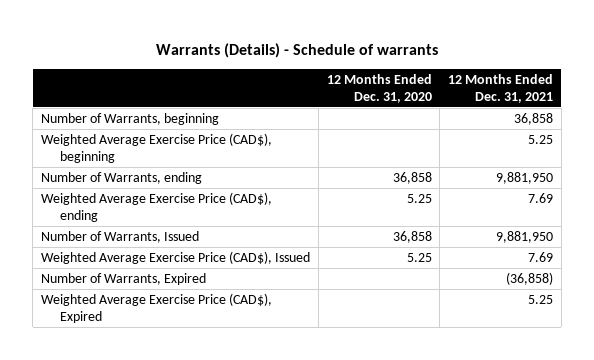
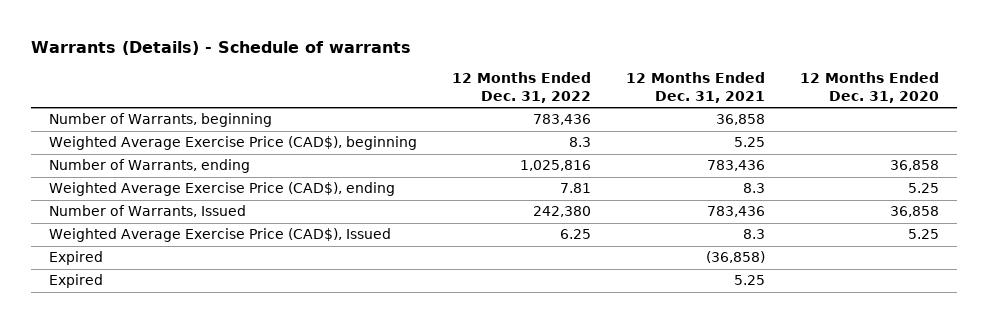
none -> [452,72,592,103] 12 Months Ended Dec. 31, 2022
[496,172,554,185] 9,881,950 -> [707,160,766,172] 783,436
[528,193,554,204] 7.69 -> [743,183,766,194] 8.3
[496,231,554,244] 9,881,950 -> [707,206,766,218] 783,436
[528,252,554,263] 7.69 -> [743,229,766,240] 8.3
[41,273,207,286] Number of Warrants, Expired -> [48,251,103,266] Expired
[41,293,273,323] Weighted Average Exercise Price (CAD$), Expired -> [48,274,103,289] Expired

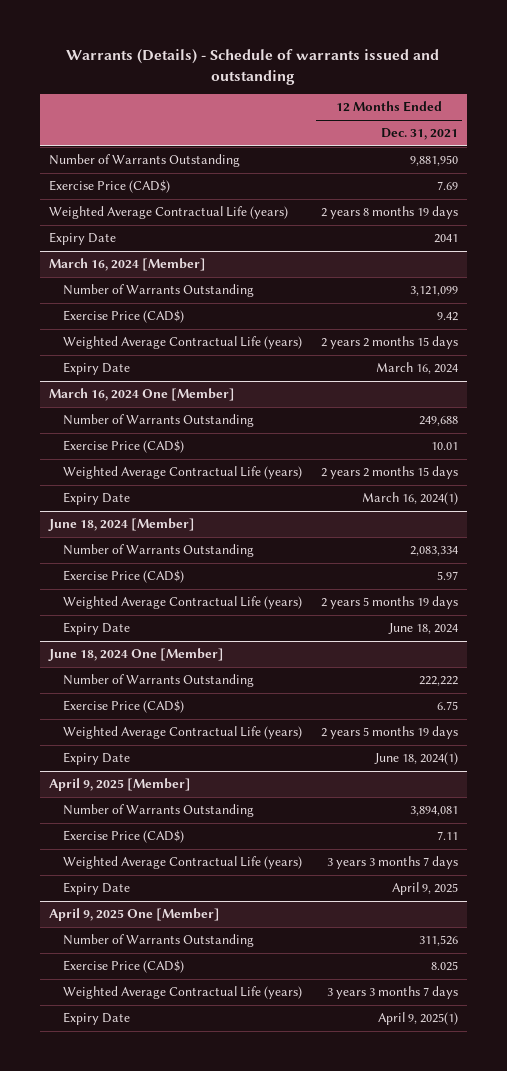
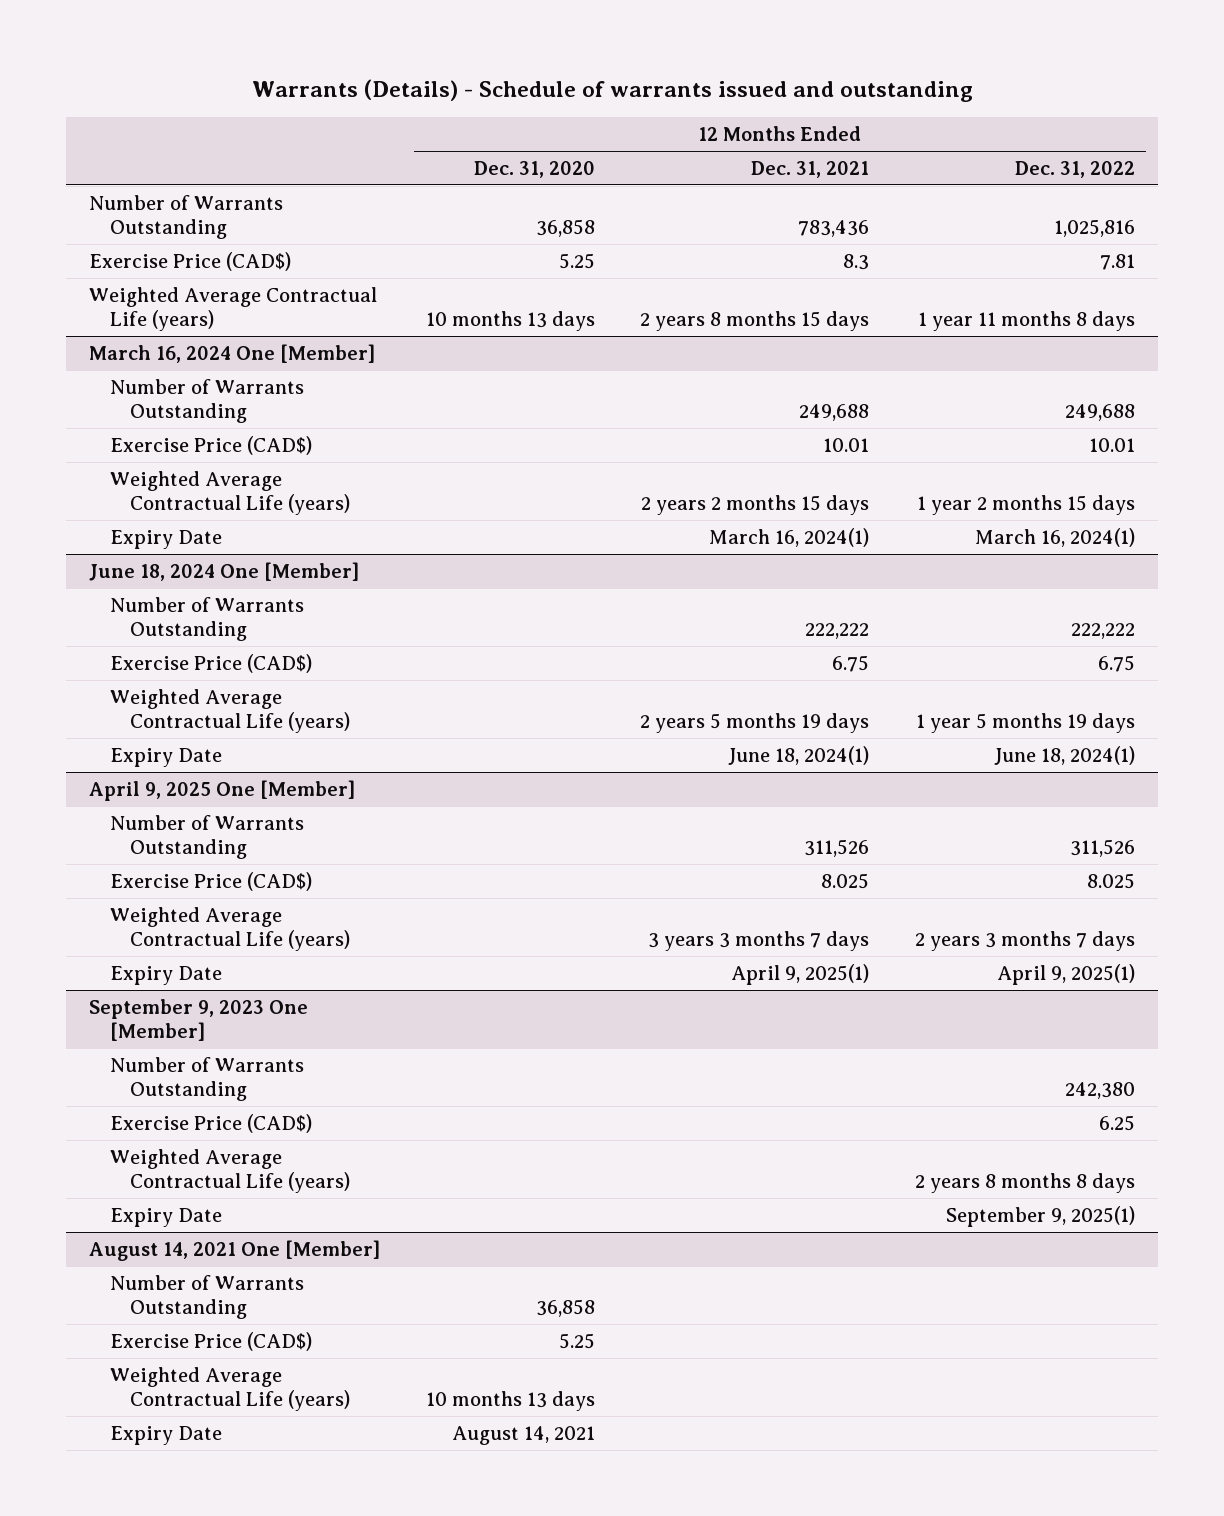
none -> [473,160,595,178] Dec. 31, 2020
none -> [1015,160,1136,178] Dec. 31, 2022
[48,232,116,246] Expiry Date -> none
[48,258,206,272] March 16, 2024 [Member] -> none
[62,284,254,298] Number of Warrants Outstanding -> none
[62,310,184,324] Exercise Price (CAD$) -> none
[62,336,302,350] Weighted Average Contractual Life (years) -> none
[62,362,130,376] Expiry Date -> none
[409,155,458,167] 9,881,950 -> [798,219,870,237] 783,436
[436,181,458,191] 7.69 -> [843,253,870,270] 8.3
[320,206,458,220] 2 years 8 months 19 days -> [640,310,870,331] 2 years 8 months 15 days
[47,518,195,532] June 18, 2024 [Member] -> none
[62,544,254,558] Number of Warrants Outstanding -> none
[62,570,184,584] Exercise Price (CAD$) -> none
[62,596,302,610] Weighted Average Contractual Life (years) -> none
[62,622,130,636] Expiry Date -> none
[48,778,191,792] April 9, 2025 [Member] -> none
[62,804,254,818] Number of Warrants Outstanding -> none
[62,830,184,844] Exercise Price (CAD$) -> none
[62,856,302,870] Weighted Average Contractual Life (years) -> none
[62,882,130,896] Expiry Date -> none
none -> [89,998,309,1041] September 9, 2023 One [Member]
none -> [109,1056,304,1101] Number of Warrants Outstanding
none -> [109,1113,312,1133] Exercise Price (CAD$)
none -> [109,1148,351,1193] Weighted Average Contractual Life (years)
none -> [109,1207,222,1227] Expiry Date
none -> [89,1239,381,1261] August 14, 2021 One [Member]
none -> [109,1274,304,1319] Number of Warrants Outstanding
none -> [109,1331,312,1351] Exercise Price (CAD$)
none -> [109,1366,351,1411] Weighted Average Contractual Life (years)
none -> [109,1425,222,1445] Expiry Date

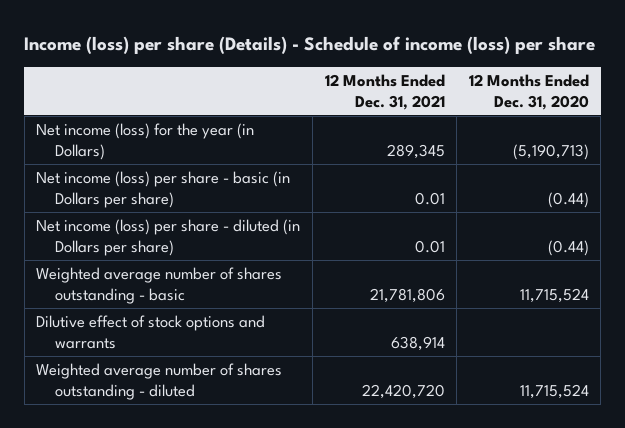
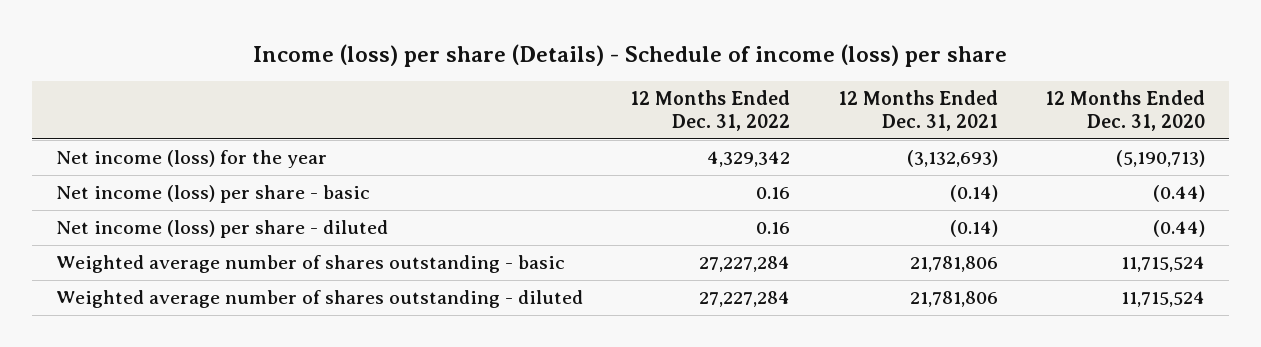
none -> [630,90,791,131] 12 Months Ended Dec. 31, 2022
[36,123,255,160] Net income (loss) for the year (in Dollars) -> [55,150,327,169] Net income (loss) for the year
[386,143,445,159] 289,345 -> [906,150,998,168] (3,132,693)
[36,171,291,208] Net income (loss) per share - basic (in Dollars per share) -> [55,185,370,204] Net income (loss) per share - basic
[414,191,445,205] 0.01 -> [949,185,998,203] (0.14)
[36,219,301,256] Net income (loss) per share - diluted (in Dollars per share) -> [55,220,388,239] Net income (loss) per share - diluted
[414,239,445,253] 0.01 -> [949,220,998,238] (0.14)
[36,315,266,349] Dilutive effect of stock options and warrants -> none
[361,383,445,399] 22,420,720 -> [909,291,998,308] 21,781,806

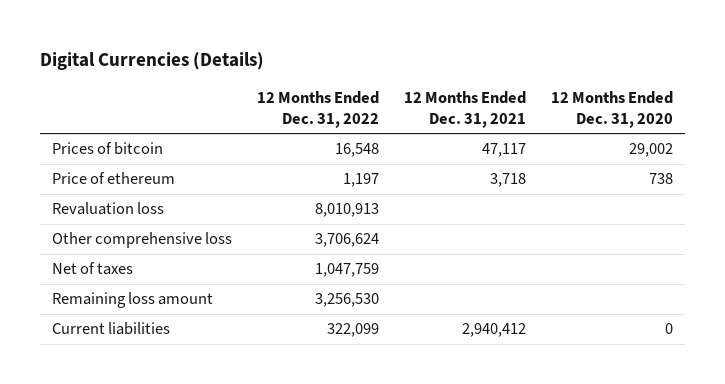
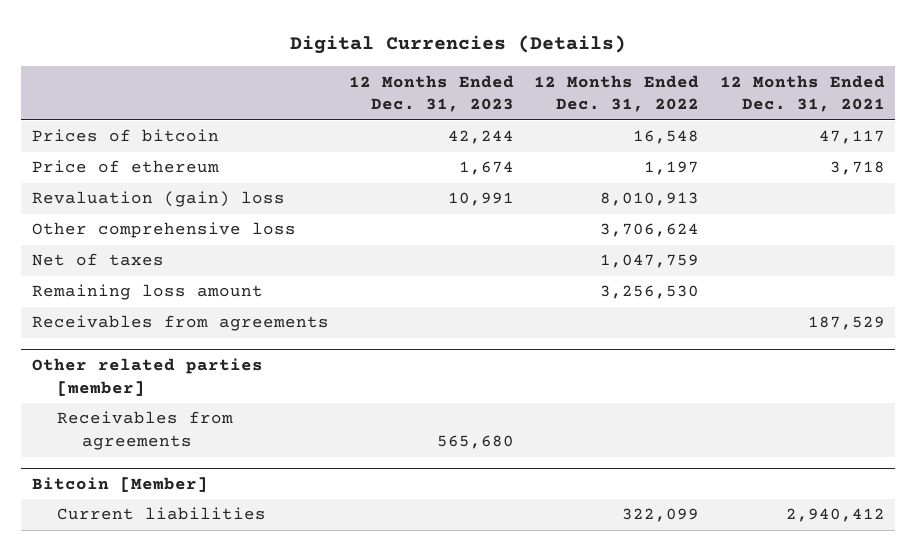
[550,90,673,129] 12 Months Ended Dec. 31, 2020 -> none
none -> [349,74,515,113] 12 Months Ended Dec. 31, 2023
[52,202,165,216] Revaluation loss -> [31,191,285,208] Revaluation (gain) loss
none -> [31,315,329,332] Receivables from agreements
none -> [31,357,263,396] Other related parties [member]
none -> [56,411,233,451] Receivables from agreements
none -> [31,476,208,492] Bitcoin [Member]

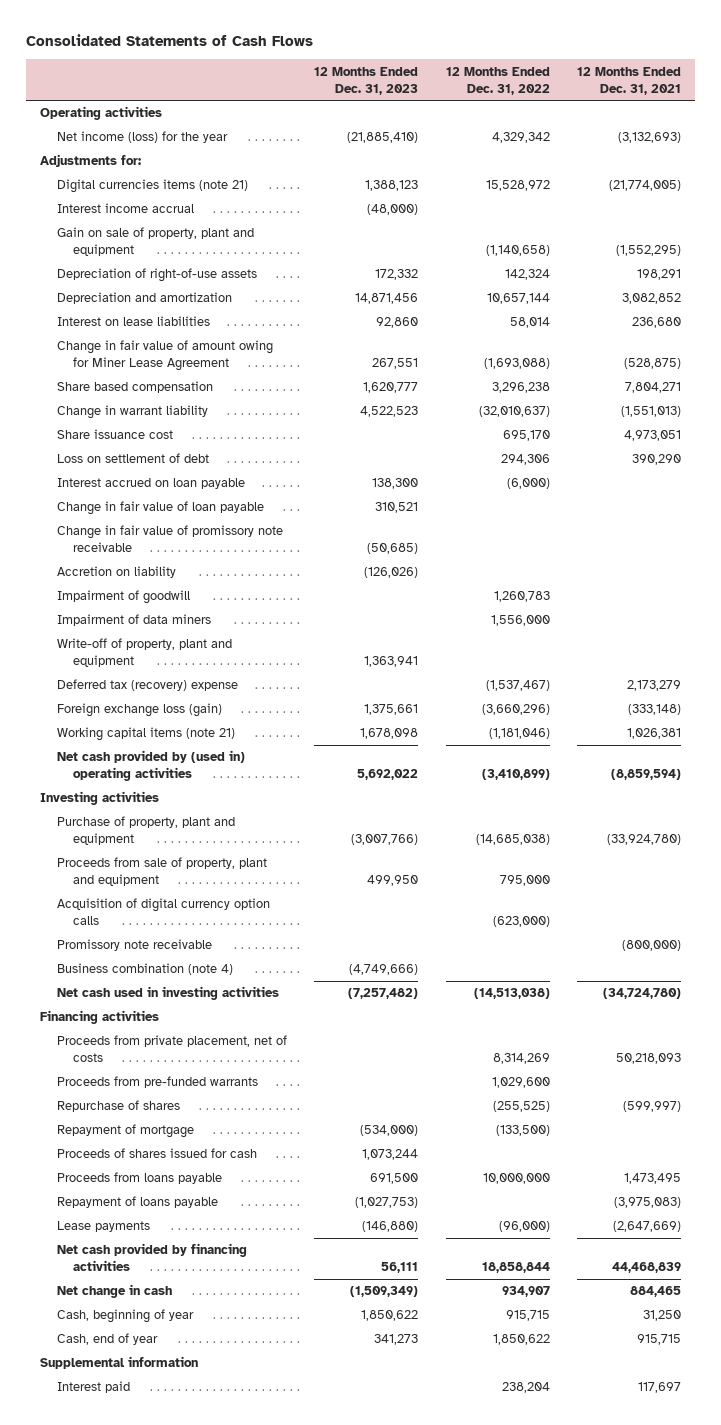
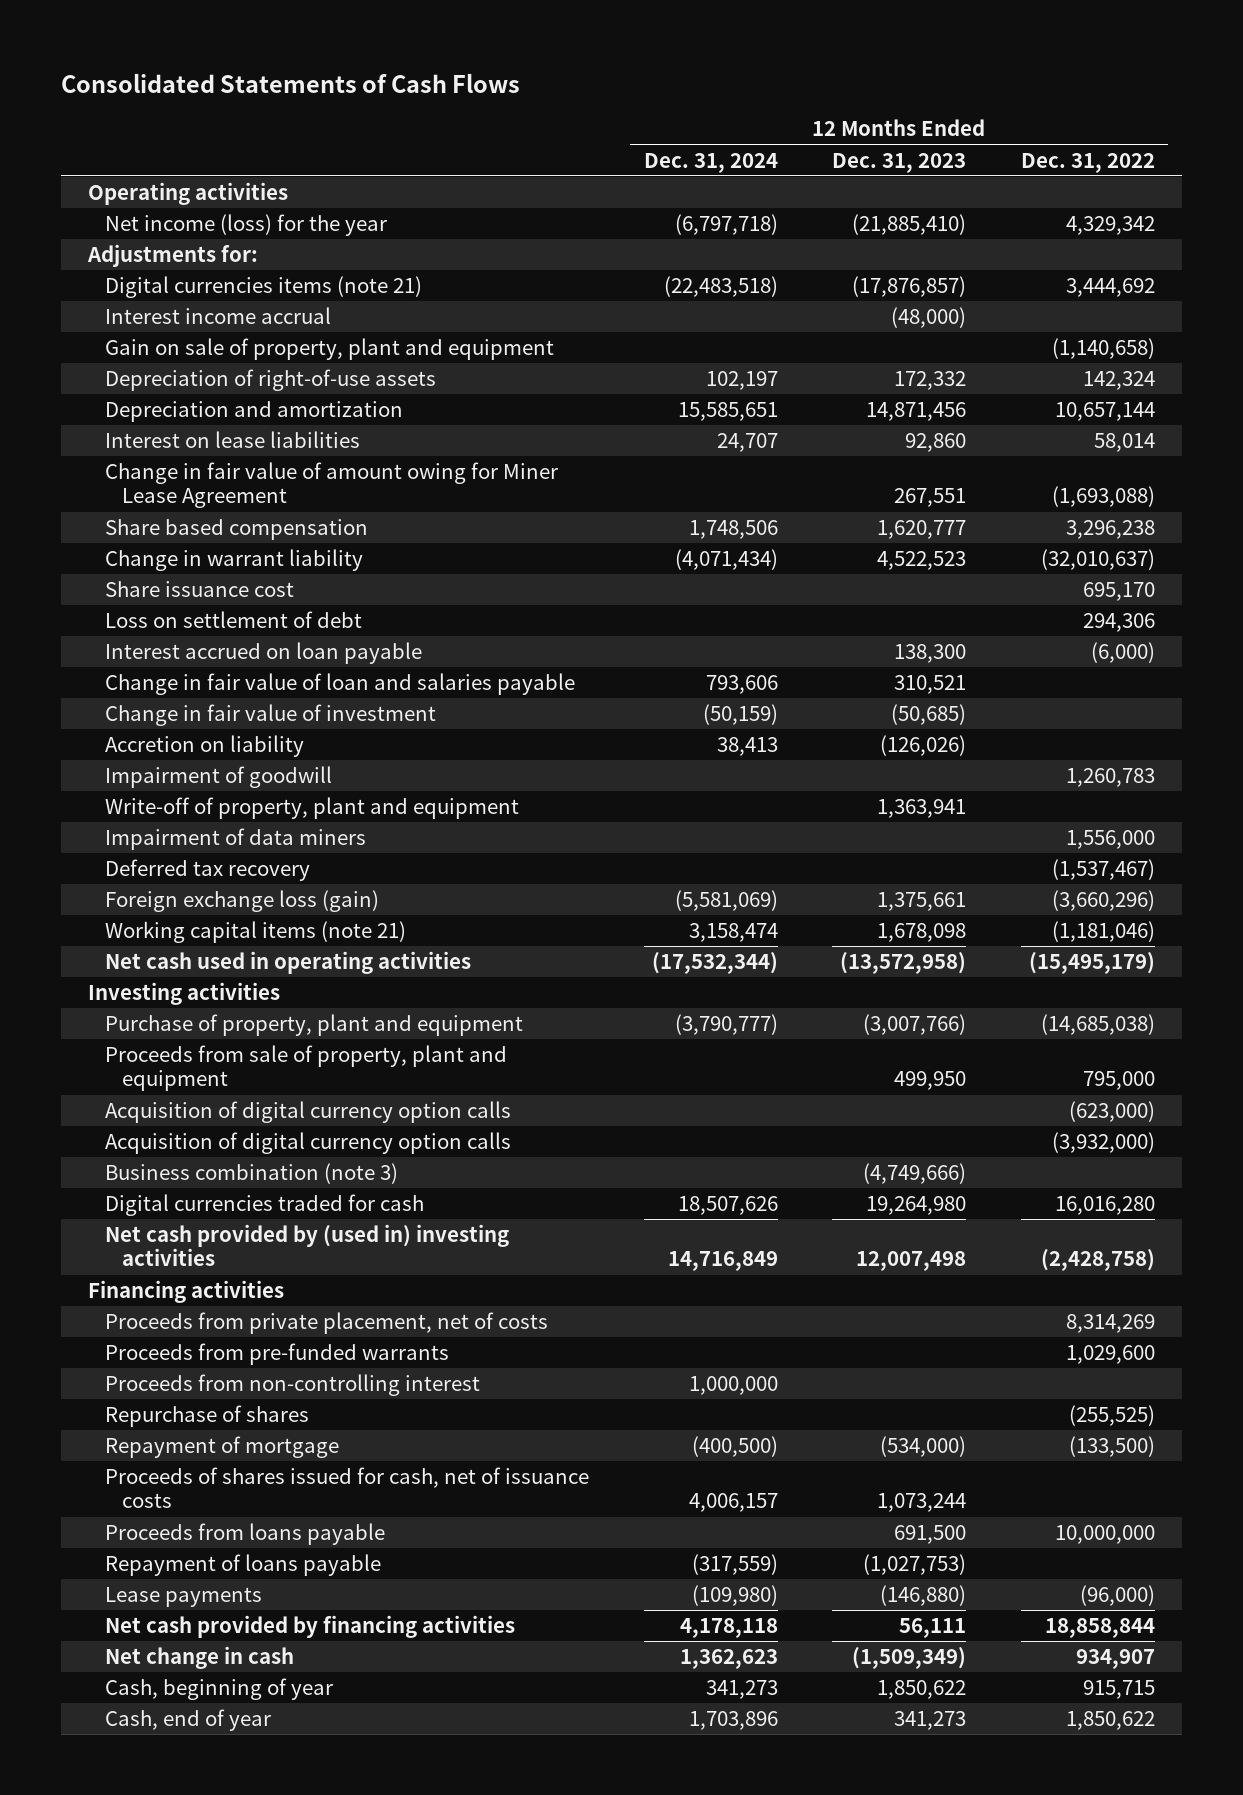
[577,66,682,95] 12 Months Ended Dec. 31, 2021 -> none
none -> [643,152,778,173] Dec. 31, 2024
[365,180,419,192] 1,388,123 -> [852,276,967,298] (17,876,857)
[485,180,550,192] 15,528,972 -> [1065,278,1155,298] 3,444,692
[56,501,264,516] Change in fair value of loan payable -> [105,673,576,696] Change in fair value of loan and salaries payable
[56,525,283,553] Change in fair value of promissory note receivable -> [105,704,437,727] Change in fair value of investment
[56,614,211,627] Impairment of data miners -> [105,828,367,851] Impairment of data miners
[56,679,238,692] Deferred tax (recovery) expense -> [105,859,311,882] Deferred tax recovery
[56,750,245,782] Net cash provided by (used in) operating activities -> [105,951,472,975] Net cash used in operating activities
[357,769,419,781] 5,692,022 -> [840,952,967,975] (13,572,958)
[481,769,550,781] (3,410,899) -> [1028,952,1155,975] (15,495,179)
[56,939,212,952] Promissory note receivable -> none
none -> [105,1132,512,1155] Acquisition of digital currency option calls
[56,963,233,976] Business combination (note 4) -> [105,1163,399,1185] Business combination (note 3)
none -> [105,1194,425,1217] Digital currencies traded for cash
[56,986,279,1001] Net cash used in investing activities -> [105,1224,510,1267] Net cash provided by (used in) investing activities
[348,988,419,1000] (7,257,482) -> [856,1251,967,1272] 12,007,498
[473,988,550,1000] (14,513,038) -> [1040,1249,1155,1272] (2,428,758)
none -> [105,1374,481,1397] Proceeds from non-controlling interest
[56,1148,257,1159] Proceeds of shares issued for cash -> [105,1467,590,1509] Proceeds of shares issued for cash, net of issuance costs
[39,1356,198,1370] Supplemental information -> none
[56,1381,130,1394] Interest paid -> none

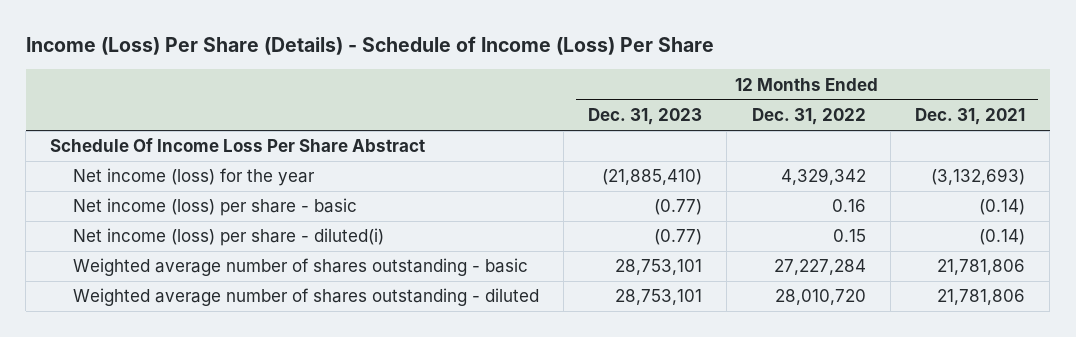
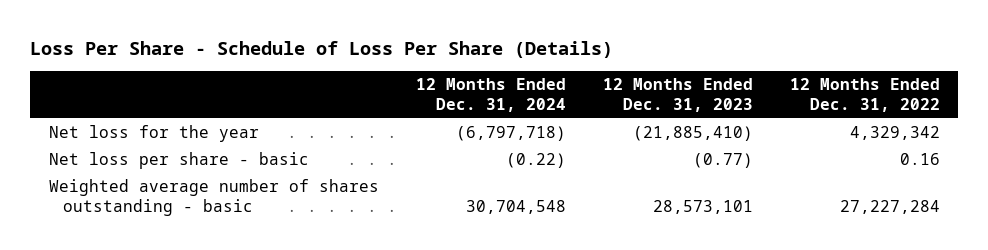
[25,36,714,56] Income (Loss) Per Share (Details) - Schedule of Income (Loss) Per Share -> [30,41,614,59] Loss Per Share - Schedule of Loss Per Share (Details)
[915,108,1026,126] Dec. 31, 2021 -> none
none -> [415,78,566,113] 12 Months Ended Dec. 31, 2024
[50,138,426,153] Schedule Of Income Loss Per Share Abstract -> none
[72,228,384,247] Net income (loss) per share - diluted(i) -> none
[72,288,539,307] Weighted average number of shares outstanding - diluted -> none
[72,168,315,187] Net income (loss) for the year -> [48,125,259,143] Net loss for the year
[72,198,357,217] Net income (loss) per share - basic -> [48,152,309,170] Net loss per share - basic
[615,259,703,276] 28,753,101 -> [652,199,753,214] 28,573,101

